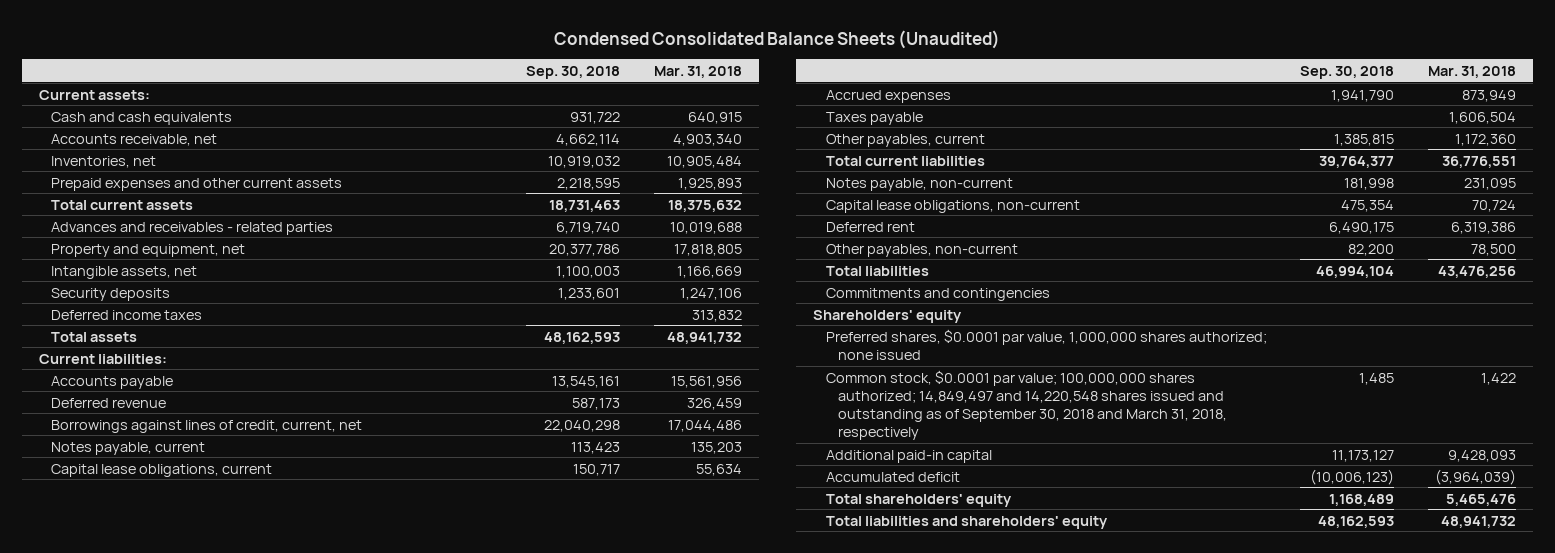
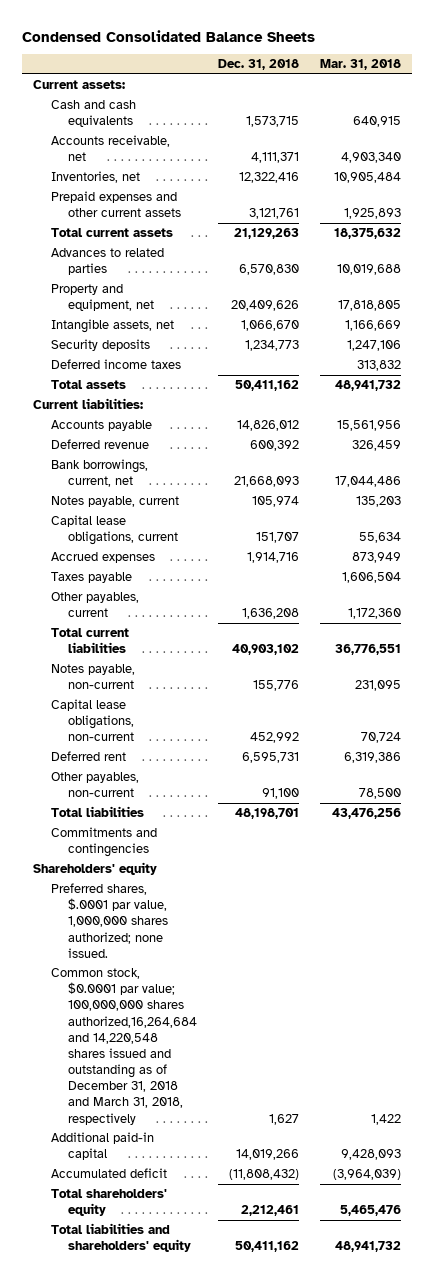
[554,29,1001,49] Condensed Consolidated Balance Sheets (Unaudited) -> [22,29,316,42] Condensed Consolidated Balance Sheets
[526,65,621,79] Sep. 30, 2018 -> none
none -> [218,59,300,71] Dec. 31, 2018
[51,221,334,235] Advances and receivables - related parties -> [50,248,164,276] Advances to related parties
[51,419,363,433] Borrowings against lines of credit, current, net -> [50,459,148,488] Bank borrowings, current, net
[825,328,1267,360] Preferred shares, $0.0001 par value, 1,000,000 shares authorized; none issued -> [50,883,169,958] Preferred shares, $.0001 par value, 1,000,000 shares authorized; none issued.
[825,369,1228,441] Common stock, $0.0001 par value; 100,000,000 shares authorized; 14,849,497 and 14,220,548 shares issued and outstanding as of September 30, 2018 and March 31, 2018, respectively -> [50,968,198,1125] Common stock, $0.0001 par value; 100,000,000 shares authorized,16,264,684 and 14,220,548 shares issued and outstanding as of December 31, 2018 and March 31, 2018, respectively

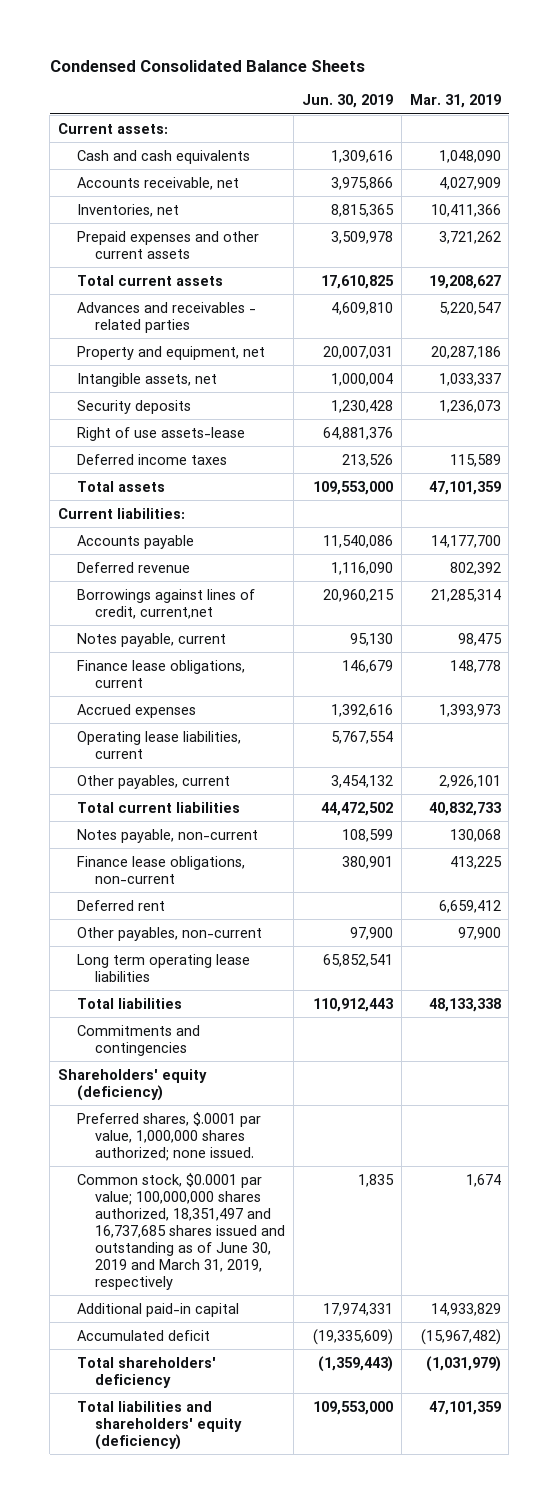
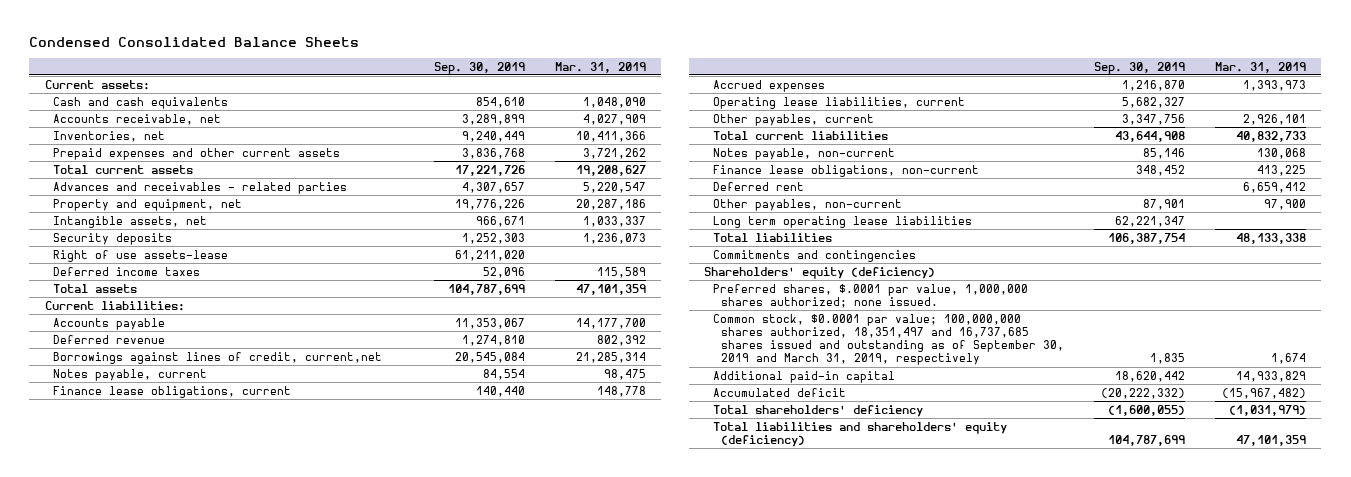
[301,94,393,109] Jun. 30, 2019 -> none
none -> [434,61,526,74] Sep. 30, 2019
[76,1172,286,1290] Common stock, $0.0001 par value; 100,000,000 shares authorized, 18,351,497 and 16,737,685 shares issued and outstanding as of June 30, 2019 and March 31, 2019, respectively -> [712,313,1064,366] Common stock, $0.0001 par value; 100,000,000 shares authorized, 18,351,497 and 16,737,685 shares issued and outstanding as of September 30, 2019 and March 31, 2019, respectively

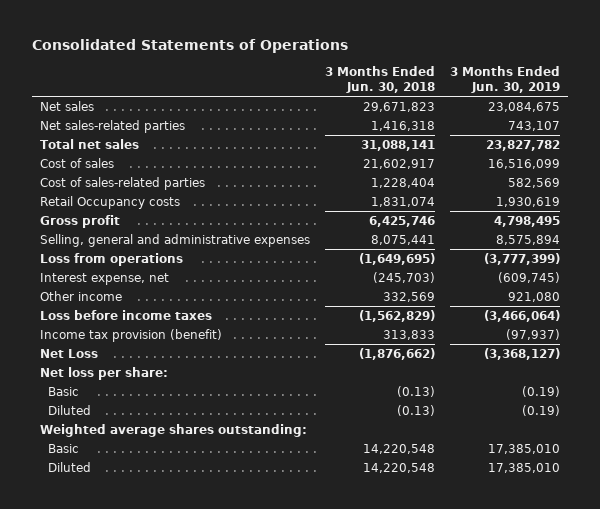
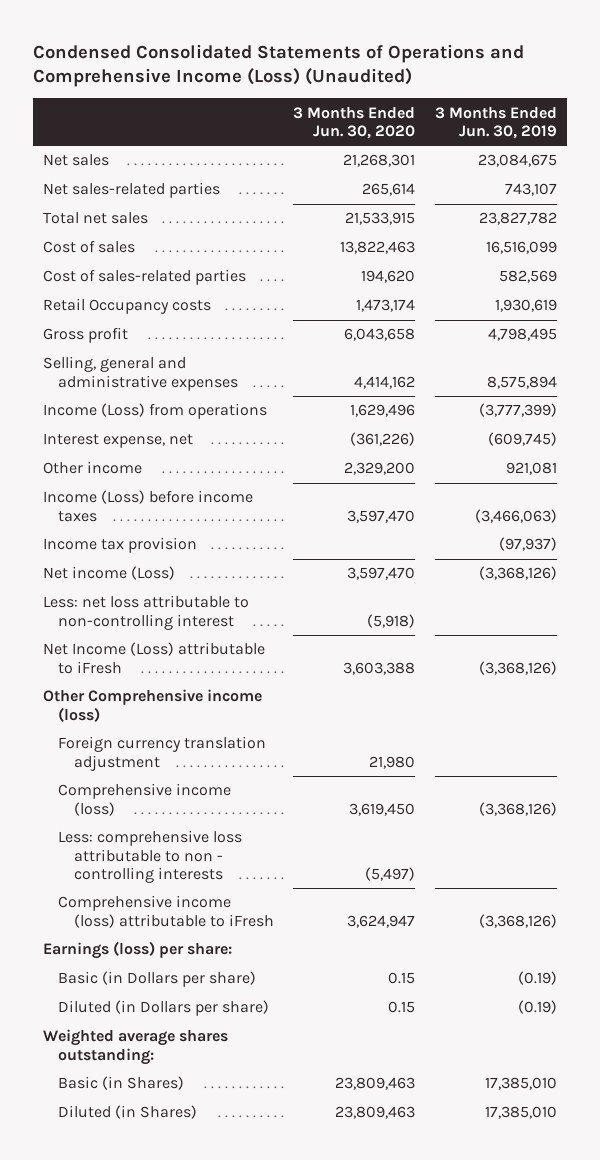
[32,39,349,54] Consolidated Statements of Operations -> [32,43,524,88] Condensed Consolidated Statements of Operations and Comprehensive Income (Loss) (Unaudited)
[325,66,436,94] 3 Months Ended Jun. 30, 2018 -> none
none -> [293,106,416,139] 3 Months Ended Jun. 30, 2020
[39,252,183,266] Loss from operations -> [42,403,267,420] Income (Loss) from operations
[508,291,561,302] 921,080 -> [506,462,558,476] 921,081
[39,309,212,320] Loss before income taxes -> [42,490,253,522] Income (Loss) before income taxes
[484,309,561,322] (3,466,064) -> [475,508,558,523] (3,466,063)
[39,328,222,342] Income tax provision (benefit) -> [42,537,197,554] Income tax provision
none -> [42,566,175,581] Net income (Loss)
none -> [42,595,249,630] Less: net loss attributable to non-controlling interest
[39,348,98,358] Net Loss -> [42,642,265,674] Net Income (Loss) attributable to iFresh
[484,347,561,360] (3,368,127) -> [479,660,558,675] (3,368,126)
none -> [42,689,262,722] Other Comprehensive income (loss)
none -> [58,736,267,771] Foreign currency translation adjustment
none -> [58,783,232,816] Comprehensive income (loss)
none -> [58,830,243,883] Less: comprehensive loss attributable to non - controlling interests
none -> [58,895,274,928] Comprehensive income (loss) attributable to iFresh
[39,366,168,380] Net loss per share: -> [42,941,232,960] Earnings (loss) per share:
[48,386,80,396] Basic -> [58,971,257,988] Basic (in Dollars per share)
[48,404,92,415] Diluted -> [58,1000,270,1017] Diluted (in Dollars per share)
[48,443,80,453] Basic -> [58,1076,185,1091] Basic (in Shares)
[48,461,92,472] Diluted -> [58,1105,198,1120] Diluted (in Shares)

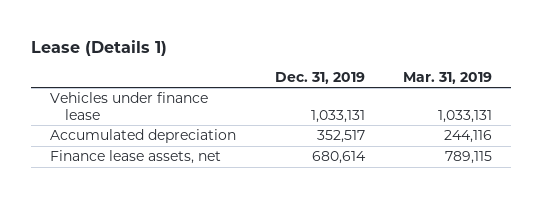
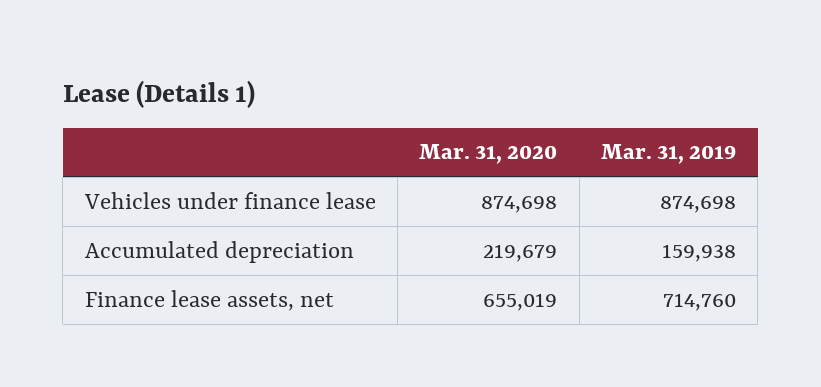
[274,71,365,84] Dec. 31, 2019 -> none
none -> [419,144,558,165] Mar. 31, 2020
[438,109,493,123] 1,033,131 -> [659,195,736,213] 874,698
[444,130,493,144] 244,116 -> [661,243,736,262] 159,938
[445,151,493,165] 789,115 -> [662,292,736,311] 714,760

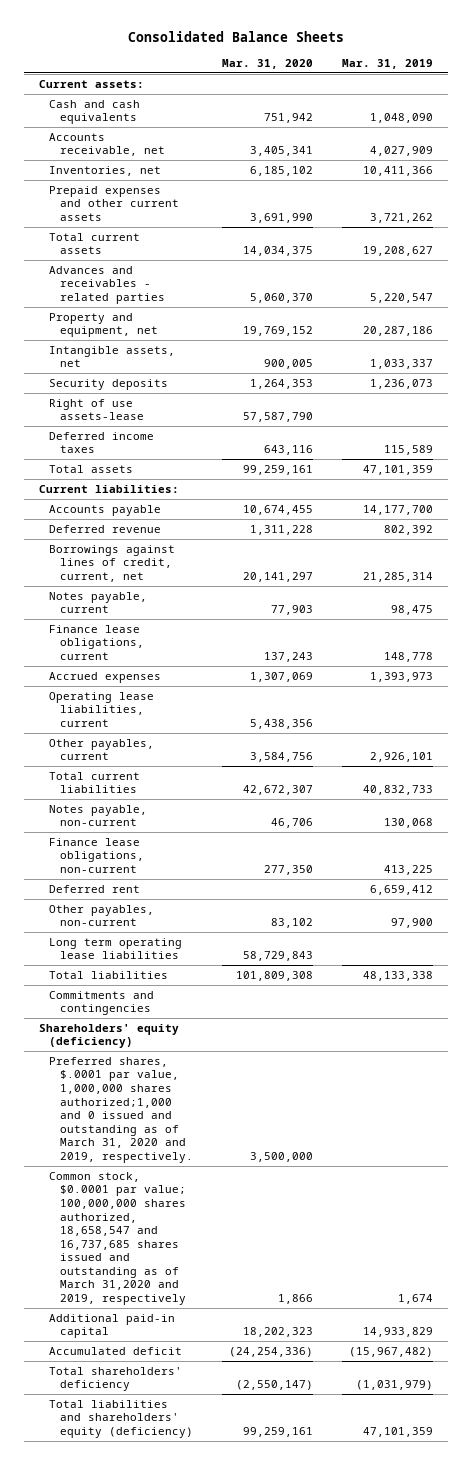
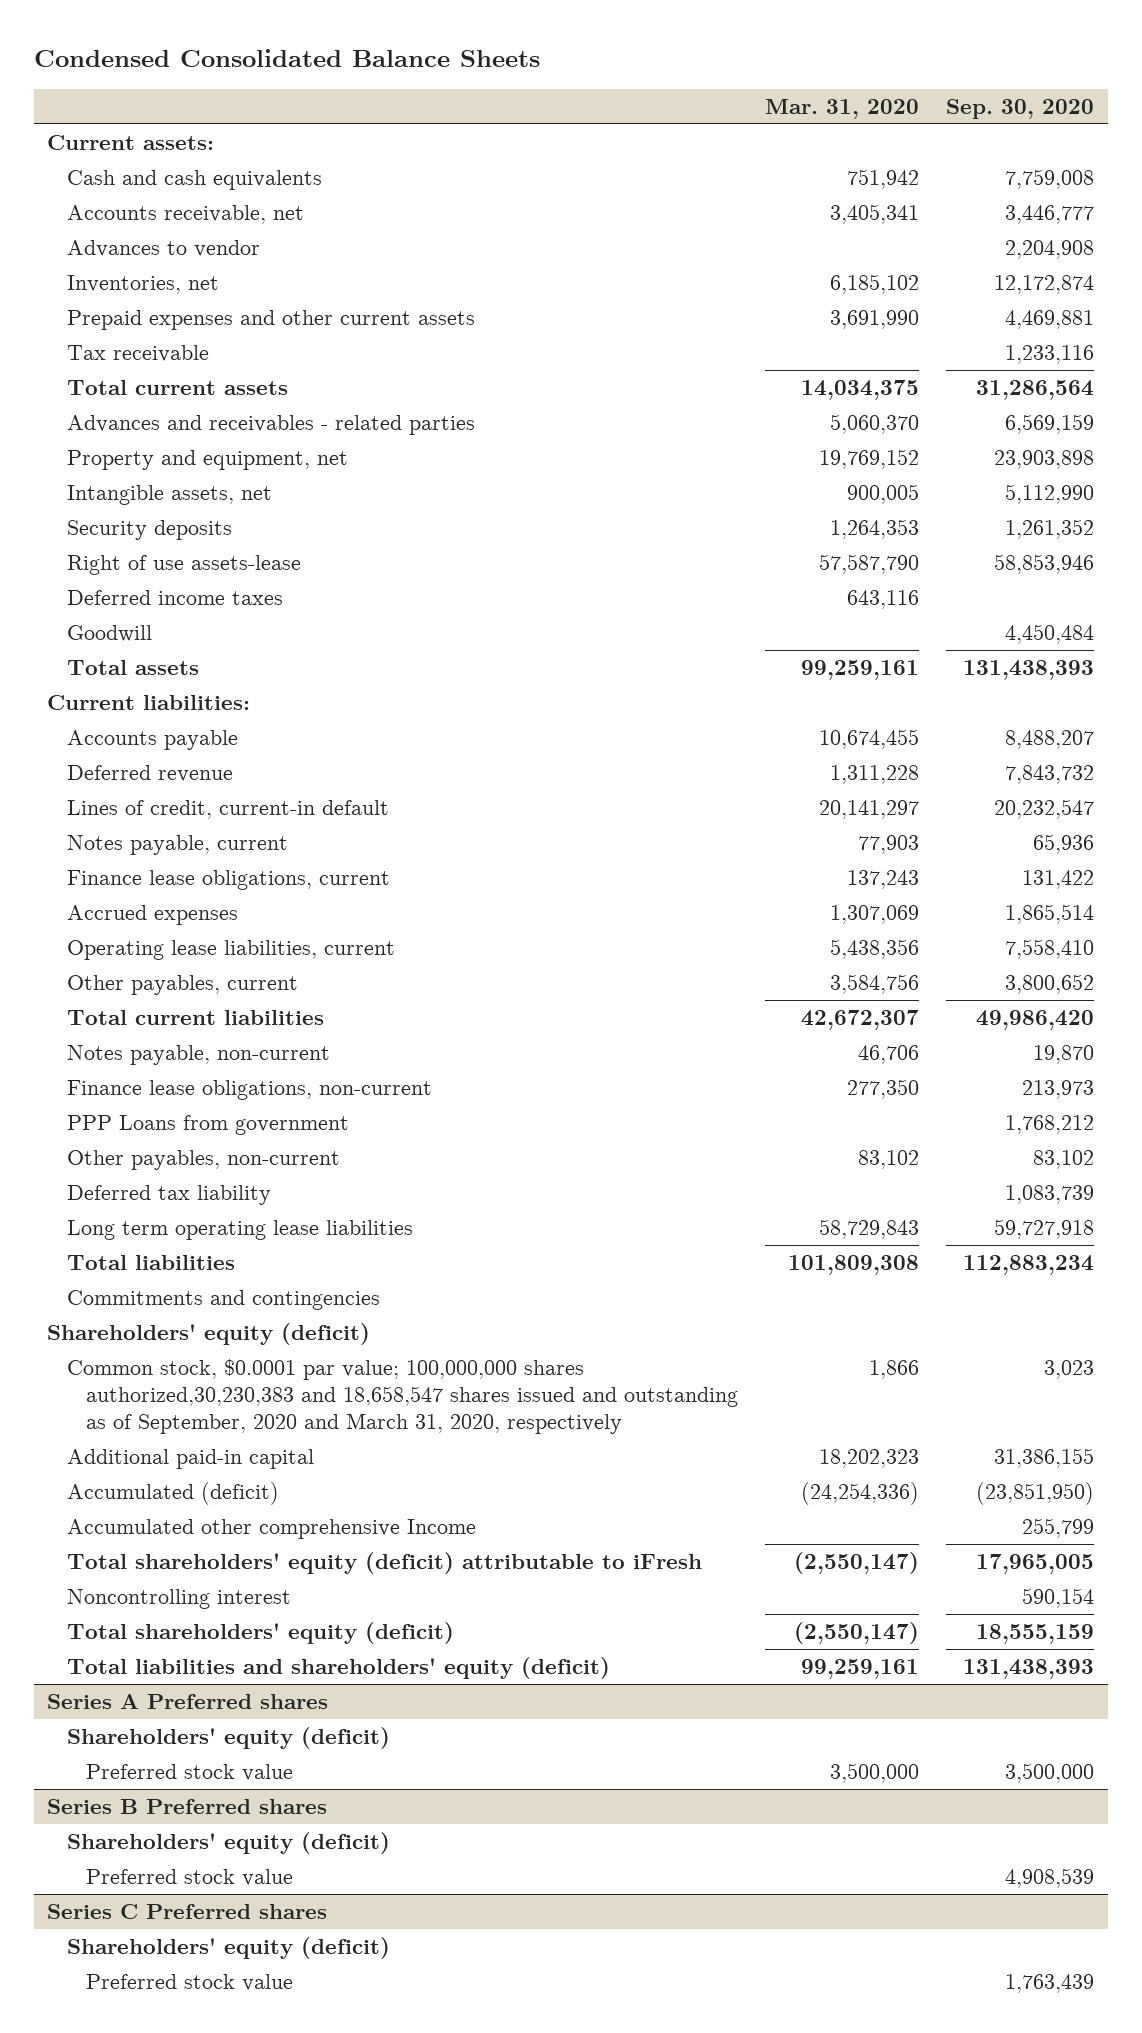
[128,30,345,42] Consolidated Balance Sheets -> [33,49,540,68] Condensed Consolidated Balance Sheets
[342,58,434,69] Mar. 31, 2019 -> none
none -> [946,98,1095,119] Sep. 30, 2020
none -> [66,240,260,258] Advances to vendor
none -> [66,345,209,363] Tax receivable
none -> [66,625,152,643] Goodwill
[49,544,176,583] Borrowings against lines of credit, current, net -> [66,800,389,820] Lines of credit, current-in default
[49,884,141,893] Deferred rent -> none
none -> [66,1115,349,1136] PPP Loans from government
none -> [66,1185,271,1206] Deferred tax liability
[49,1056,193,1163] Preferred shares, $.0001 par value, 1,000,000 shares authorized;1,000 and 0 issued and outstanding as of March 31, 2020 and 2019, respectively. -> none
[38,1023,179,1049] Shareholders' equity (deficiency) -> [47,1323,371,1346] Shareholders' equity (deficit)
[49,1171,186,1305] Common stock, $0.0001 par value; 100,000,000 shares authorized, 18,658,547 and 16,737,685 shares issued and outstanding as of March 31,2020 and 2019, respectively -> [66,1359,738,1435] Common stock, $0.0001 par value; 100,000,000 shares authorized,30,230,383 and 18,658,547 shares issued and outstanding as of September, 2020 and March 31, 2020, respectively
[49,1346,183,1355] Accumulated deficit -> [66,1482,279,1506] Accumulated (deficit)
none -> [66,1519,476,1540] Accumulated other comprehensive Income
[49,1366,183,1392] Total shareholders' deficiency -> [66,1552,702,1575] Total shareholders' equity (deficit) attributable to iFresh
none -> [66,1589,291,1610] Noncontrolling interest
none -> [66,1622,454,1645] Total shareholders' equity (deficit)
[49,1399,193,1439] Total liabilities and shareholders' equity (deficiency) -> [66,1657,610,1680] Total liabilities and shareholders' equity (deficit)
none -> [47,1694,329,1710] Series A Preferred shares
none -> [66,1727,390,1750] Shareholders' equity (deficit)
none -> [85,1764,293,1782] Preferred stock value
none -> [47,1799,328,1815] Series B Preferred shares
none -> [66,1832,390,1855] Shareholders' equity (deficit)
none -> [85,1869,293,1887] Preferred stock value
none -> [47,1904,328,1920] Series C Preferred shares
none -> [66,1937,390,1960] Shareholders' equity (deficit)
none -> [85,1974,293,1992] Preferred stock value

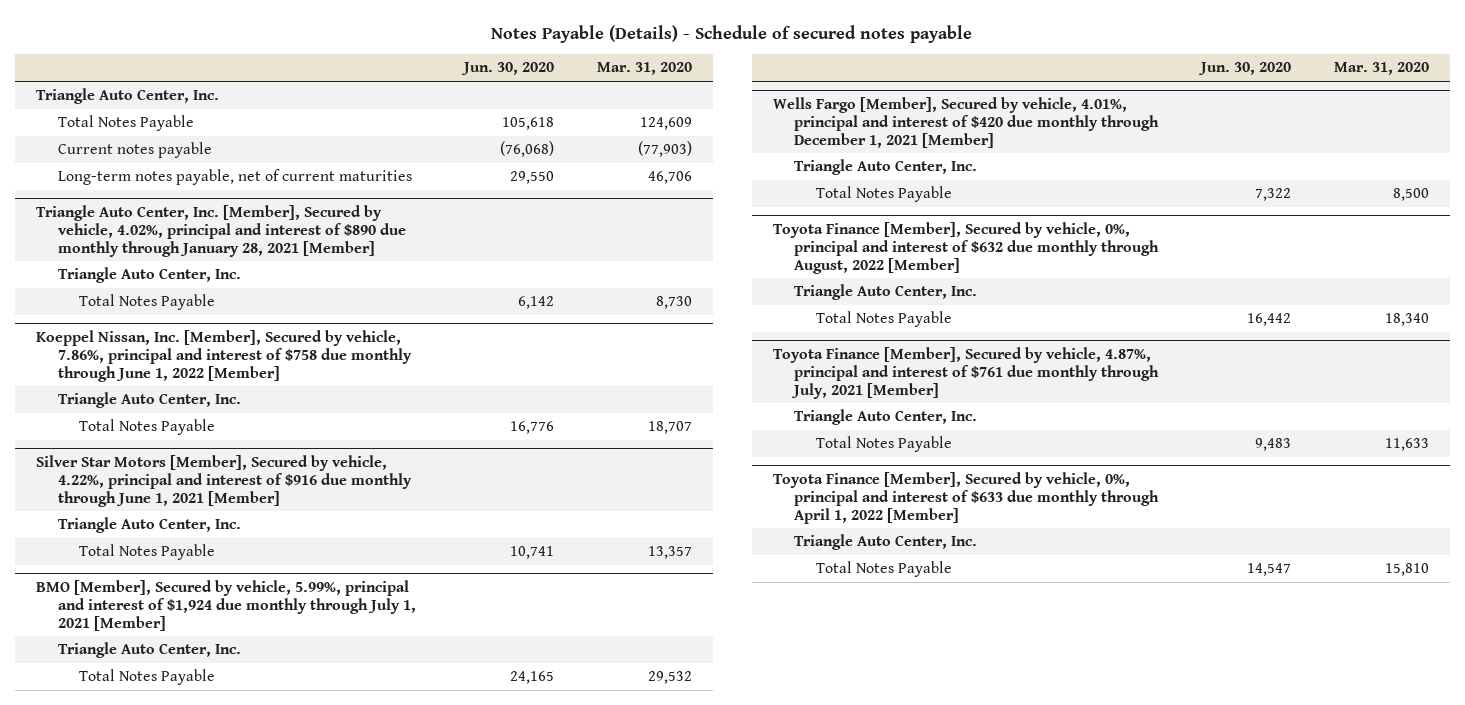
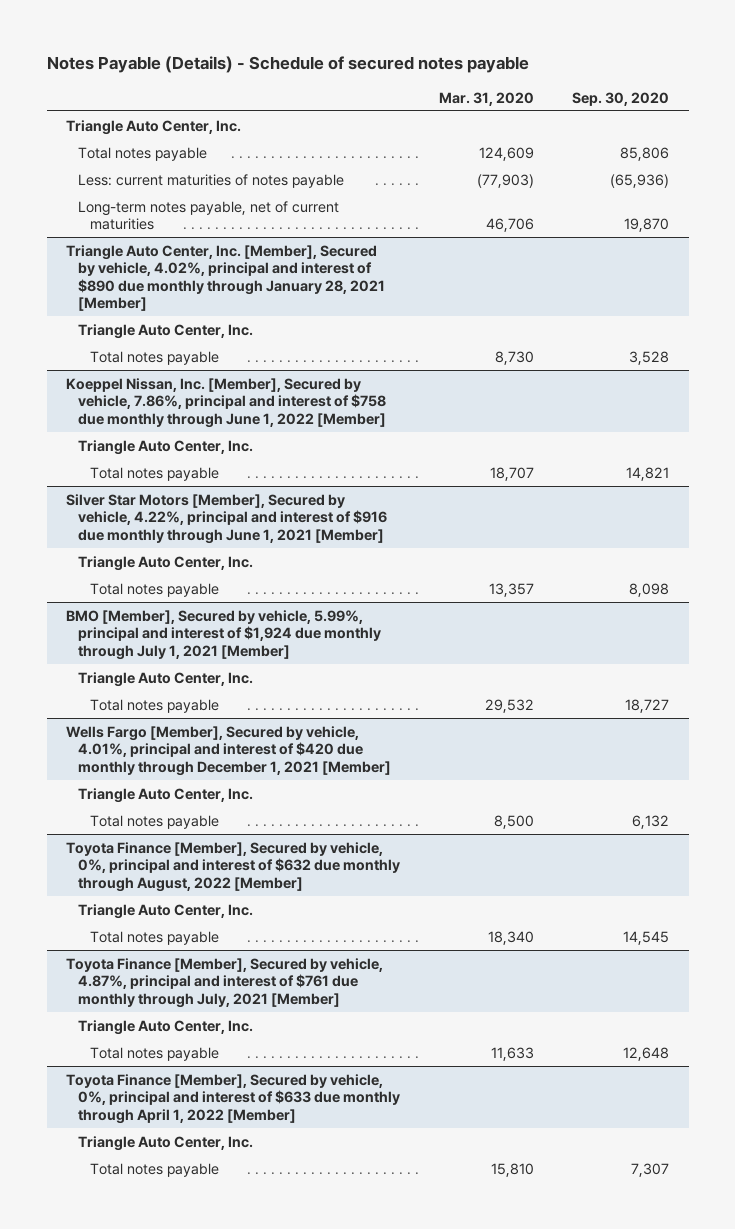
[461,62,555,76] Jun. 30, 2020 -> none
none -> [572,91,670,106] Sep. 30, 2020
[57,115,194,132] Total Notes Payable -> [77,146,207,161] Total notes payable
[57,142,212,159] Current notes payable -> [77,173,344,188] Less: current maturities of notes payable
[79,294,216,311] Total Notes Payable -> [89,350,219,365] Total notes payable
[79,419,216,436] Total Notes Payable -> [89,466,219,481] Total notes payable
[79,544,216,561] Total Notes Payable -> [89,582,219,597] Total notes payable
[79,669,216,686] Total Notes Payable -> [89,698,219,713] Total notes payable
[815,186,952,203] Total Notes Payable -> [89,814,219,829] Total notes payable
[815,311,952,328] Total Notes Payable -> [89,930,219,945] Total notes payable
[815,436,952,453] Total Notes Payable -> [89,1046,219,1061] Total notes payable
[815,561,952,578] Total Notes Payable -> [89,1162,219,1177] Total notes payable

